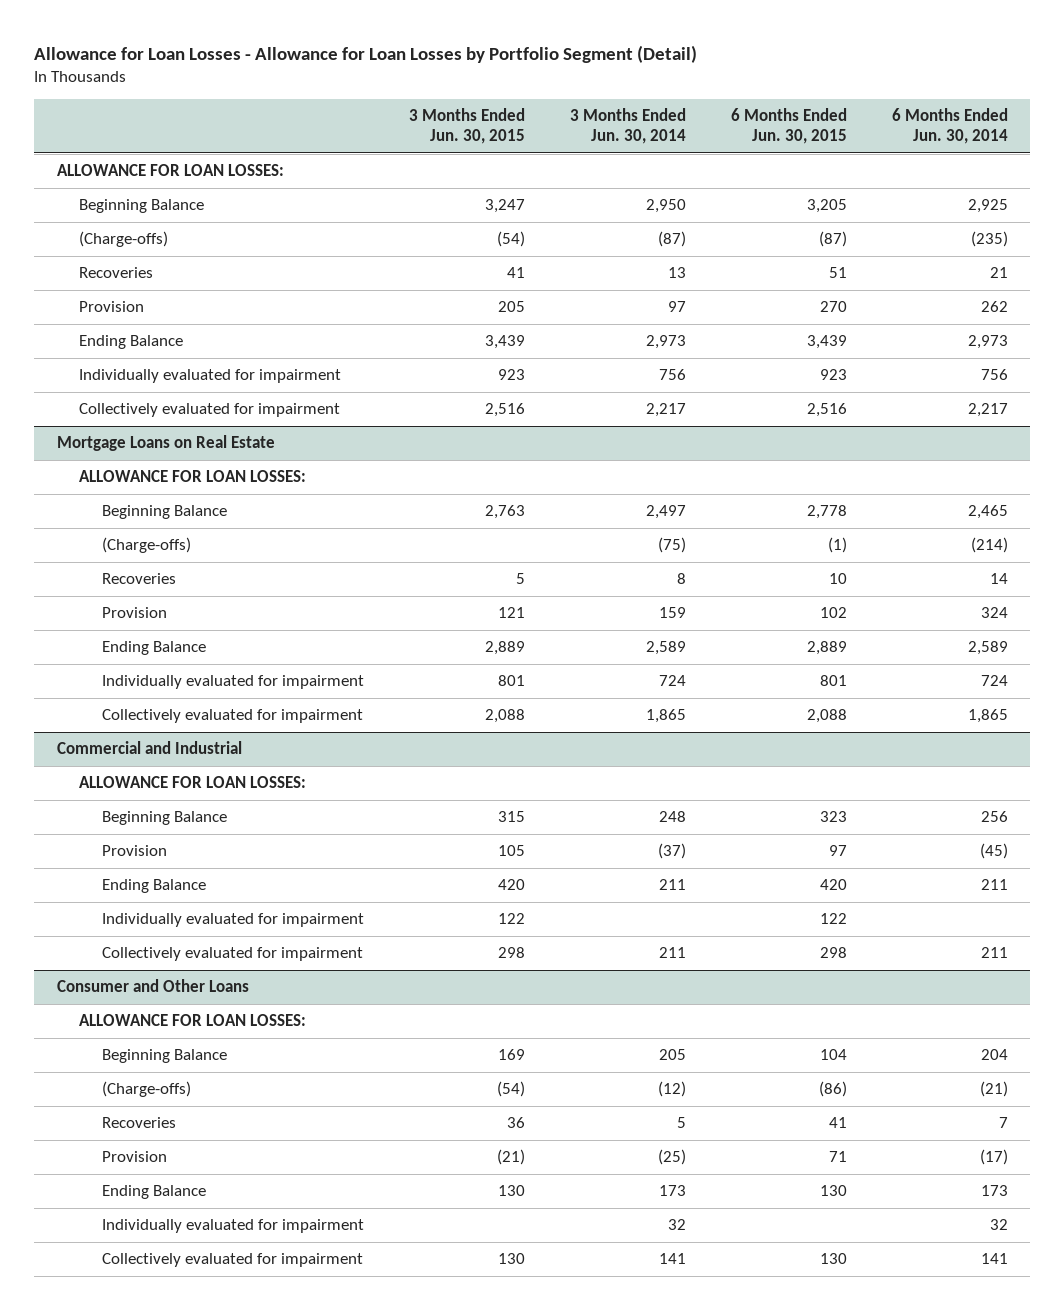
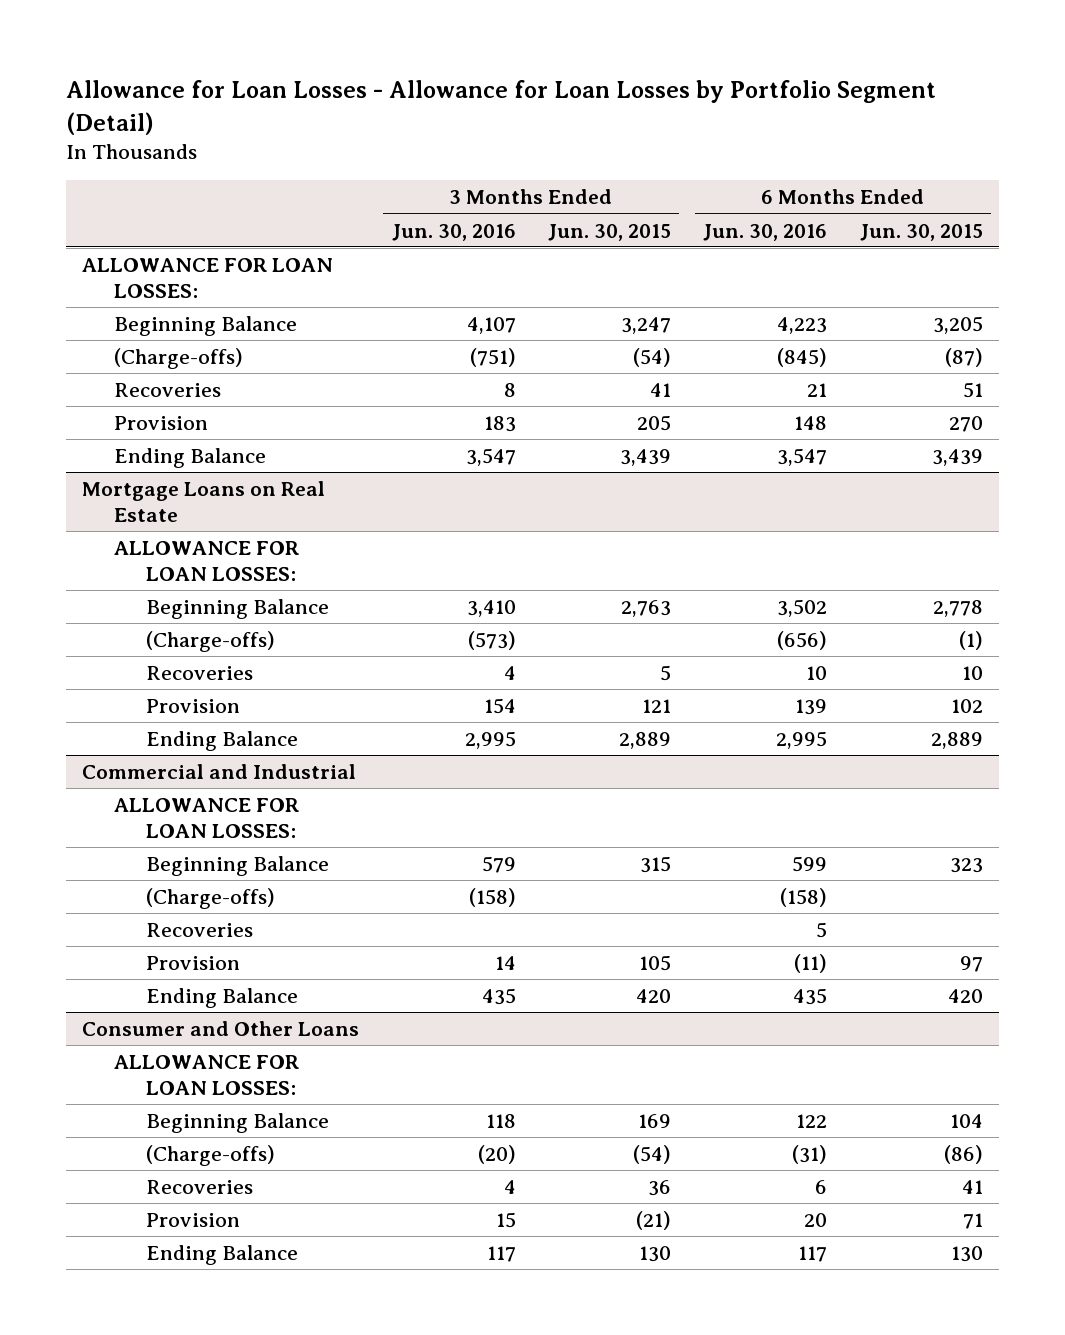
[569,107,686,145] 3 Months Ended Jun. 30, 2014 -> none
[891,107,1008,145] 6 Months Ended Jun. 30, 2014 -> none
none -> [391,223,516,241] Jun. 30, 2016
none -> [703,223,828,241] Jun. 30, 2016
[79,369,342,384] Individually evaluated for impairment -> none
[79,403,341,418] Collectively evaluated for impairment -> none
[102,675,365,690] Individually evaluated for impairment -> none
[102,709,364,724] Collectively evaluated for impairment -> none
none -> [145,887,275,909] (Charge-offs)
none -> [145,922,253,937] Recoveries
[102,913,365,928] Individually evaluated for impairment -> none
[102,947,364,962] Collectively evaluated for impairment -> none
[102,1219,365,1234] Individually evaluated for impairment -> none
[102,1253,364,1268] Collectively evaluated for impairment -> none

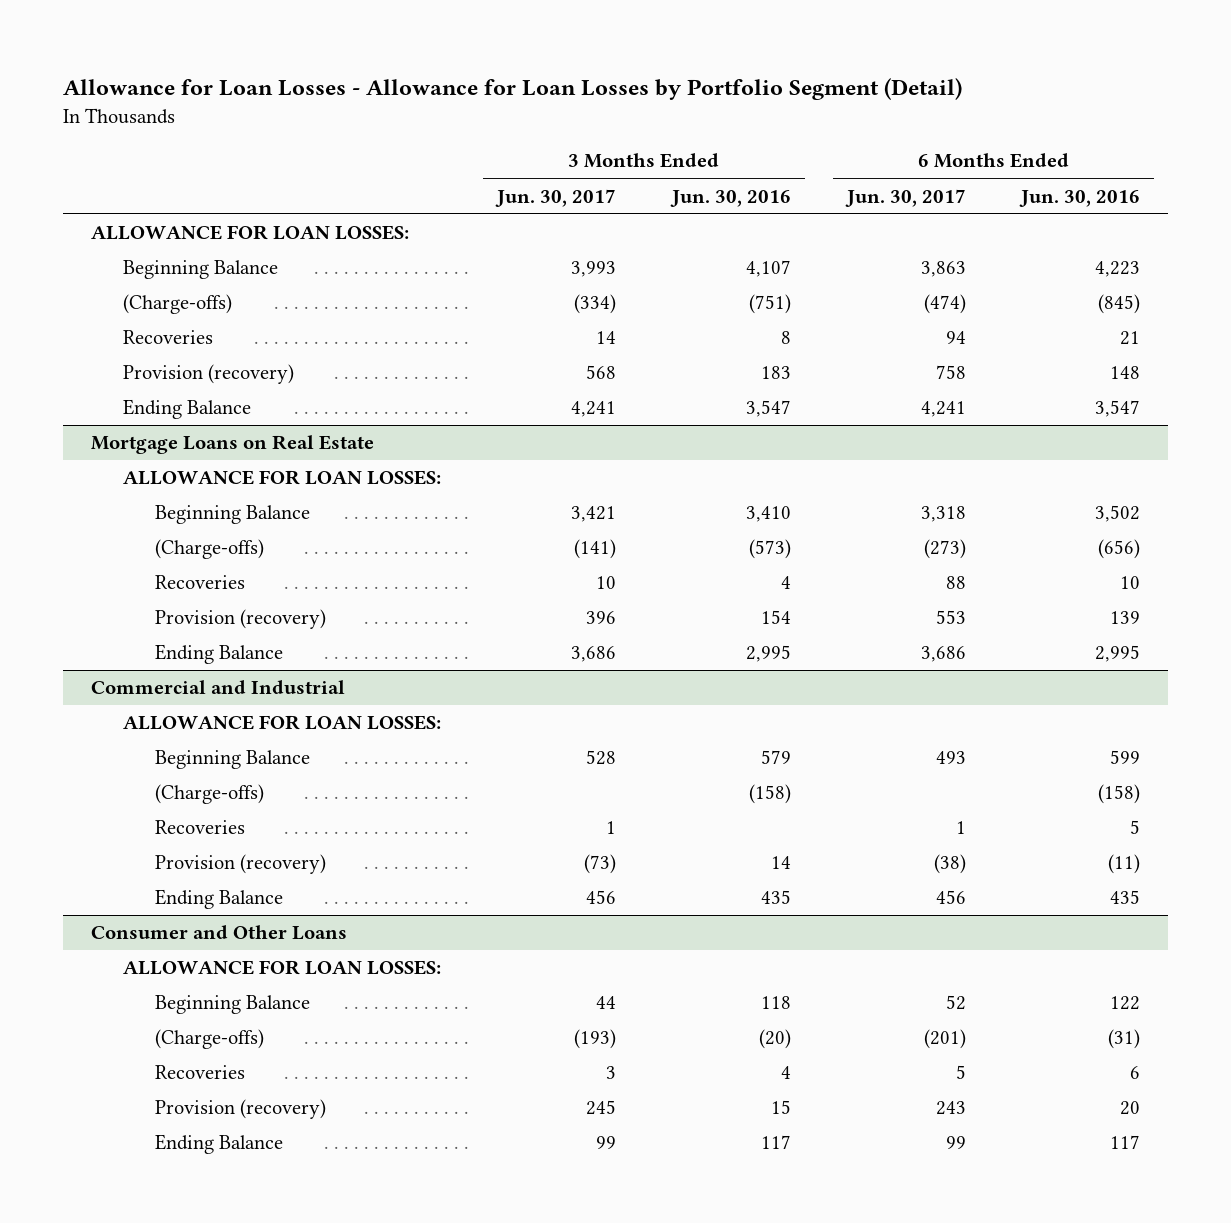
[547,223,671,241] Jun. 30, 2015 -> none
[859,223,983,241] Jun. 30, 2015 -> none
none -> [494,188,616,207] Jun. 30, 2017
none -> [844,188,966,207] Jun. 30, 2017
[113,415,208,430] Provision -> [122,364,294,385] Provision (recovery)
[145,698,240,713] Provision -> [154,609,326,630] Provision (recovery)
[145,955,240,970] Provision -> [154,854,326,875] Provision (recovery)
[145,1212,240,1227] Provision -> [154,1099,326,1120] Provision (recovery)

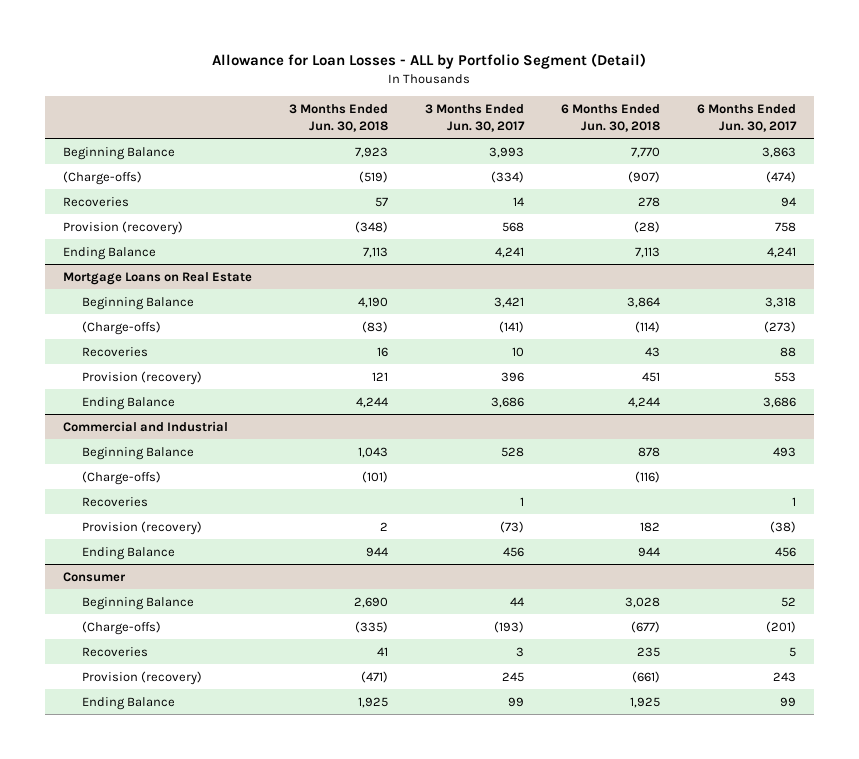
[62,77,962,100] Allowance for Loan Losses - Allowance for Loan Losses by Portfolio Segment (Detail) -> [212,52,647,69] Allowance for Loan Losses - ALL by Portfolio Segment (Detail)
[669,189,791,207] Jun. 30, 2016 -> none
[1019,189,1141,207] Jun. 30, 2016 -> none
none -> [288,103,388,132] 3 Months Ended Jun. 30, 2018
none -> [560,103,660,132] 6 Months Ended Jun. 30, 2018
[90,225,409,241] ALLOWANCE FOR LOAN LOSSES: -> none
[122,470,441,486] ALLOWANCE FOR LOAN LOSSES: -> none
[122,715,441,731] ALLOWANCE FOR LOAN LOSSES: -> none
[122,960,441,976] ALLOWANCE FOR LOAN LOSSES: -> none
[90,925,347,941] Consumer and Other Loans -> [63,571,127,582] Consumer

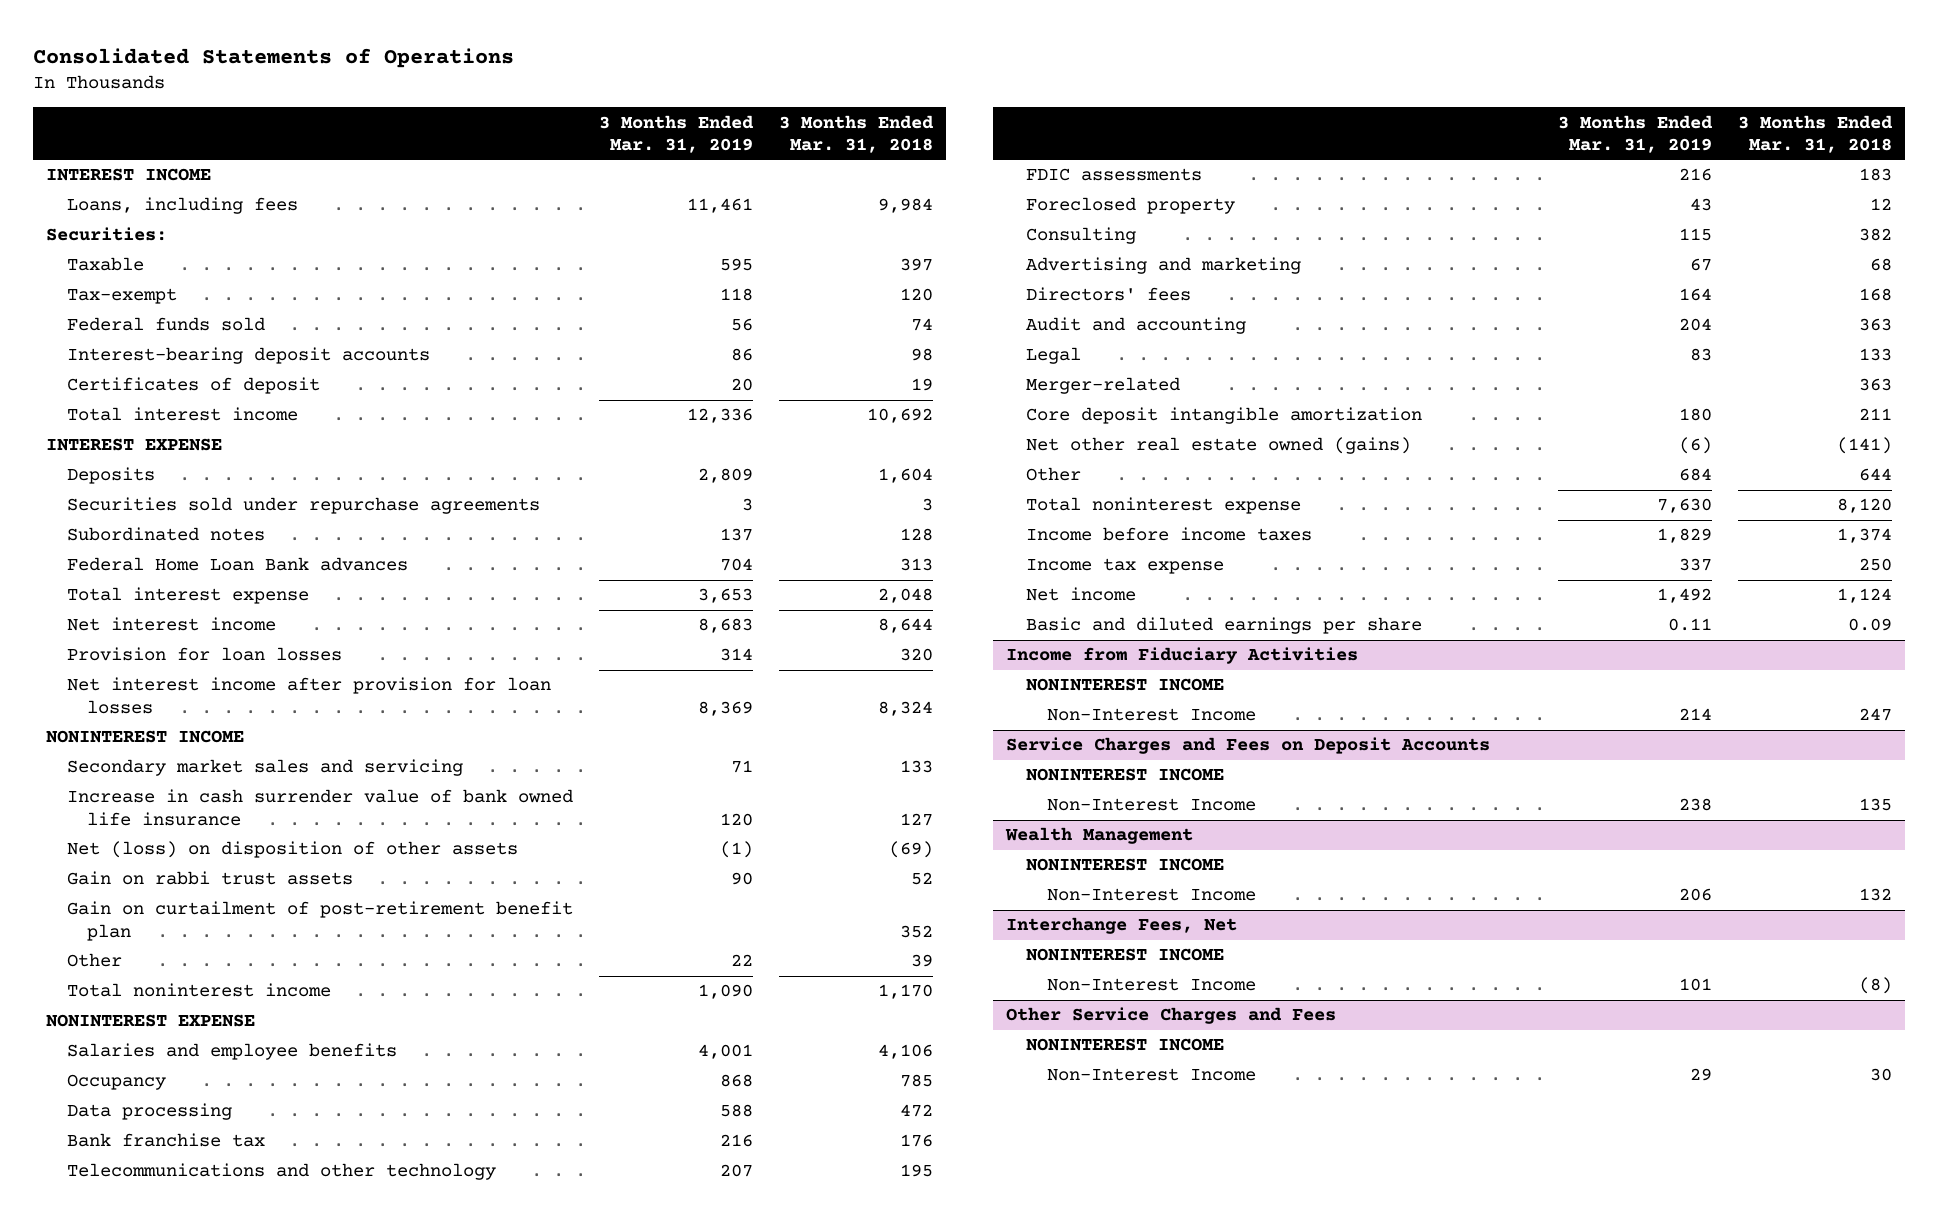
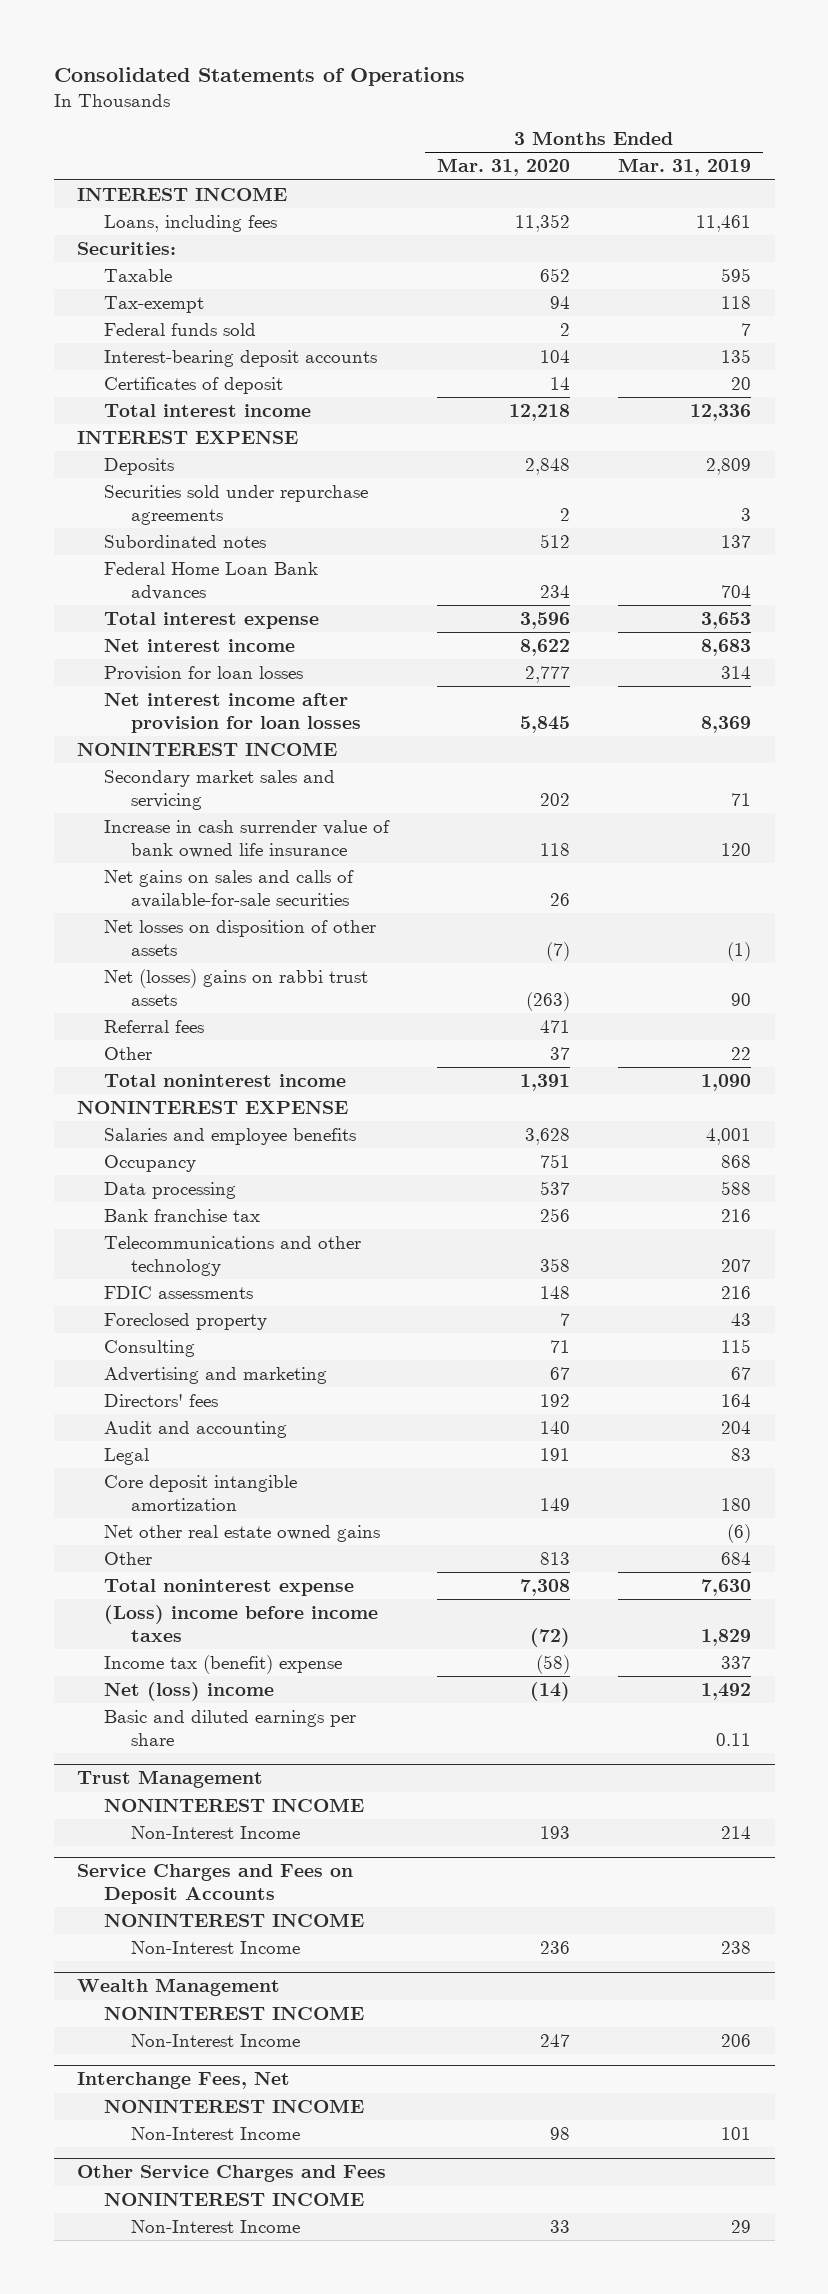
[778,114,934,154] 3 Months Ended Mar. 31, 2018 -> none
none -> [437,158,571,177] Mar. 31, 2020
[730,318,753,332] 56 -> [740,322,751,336] 7
[730,348,753,362] 86 -> [720,348,751,363] 135
[66,901,573,941] Gain on curtailment of post-retirement benefit plan -> none
none -> [104,869,355,908] Net gains on sales and calls of available-for-sale securities
[66,841,518,859] Net (loss) on disposition of other assets -> [104,919,377,956] Net losses on disposition of other assets
[66,871,353,886] Gain on rabbi trust assets -> [104,968,369,1006] Net (losses) gains on rabbi trust assets
none -> [104,1019,205,1033] Referral fees
[1026,377,1181,395] Merger-related -> none
[1026,437,1412,455] Net other real estate owned (gains) -> [104,1524,381,1542] Net other real estate owned gains
[1026,527,1313,542] Income before income taxes -> [104,1604,379,1642] (Loss) income before income taxes
[1026,558,1225,575] Income tax expense -> [104,1654,343,1674] Income tax (benefit) expense
[1026,587,1137,602] Net income -> [104,1681,275,1701] Net (loss) income
[1006,647,1359,665] Income from Fiduciary Activities -> none
none -> [77,1770,264,1789] Trust Management

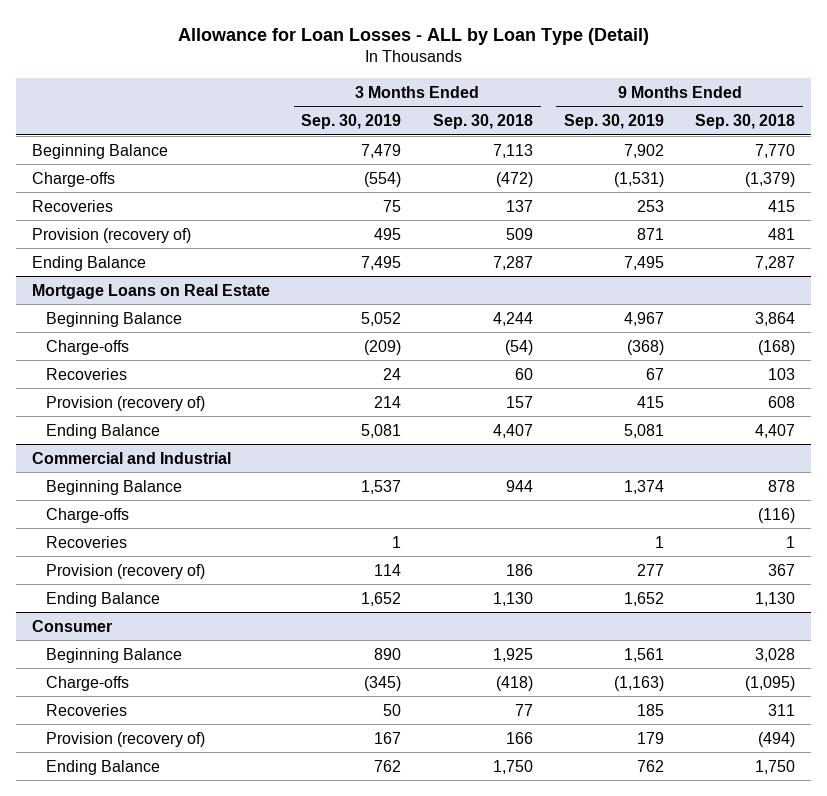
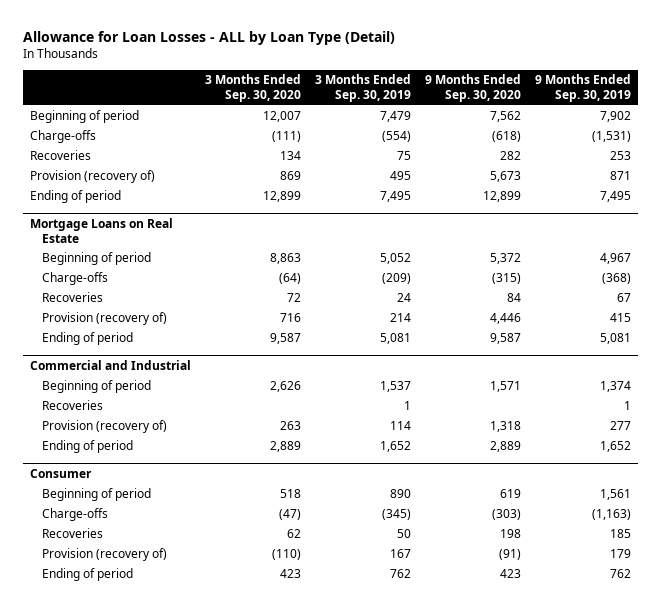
[432,114,533,130] Sep. 30, 2018 -> none
[695,114,796,130] Sep. 30, 2018 -> none
none -> [204,74,301,103] 3 Months Ended Sep. 30, 2020
none -> [424,74,521,103] 9 Months Ended Sep. 30, 2020
[32,143,169,159] Beginning Balance -> [29,110,139,124] Beginning of period
[32,255,147,271] Ending Balance -> [29,190,121,204] Ending of period
[45,311,182,327] Beginning Balance -> [42,252,152,266] Beginning of period
[45,423,160,439] Ending Balance -> [42,332,134,346] Ending of period
[45,507,129,523] Charge-offs -> none
[45,479,182,495] Beginning Balance -> [42,380,152,394] Beginning of period
[45,591,160,607] Ending Balance -> [42,440,134,454] Ending of period
[45,647,182,663] Beginning Balance -> [42,488,152,502] Beginning of period
[45,759,160,775] Ending Balance -> [42,568,134,582] Ending of period

